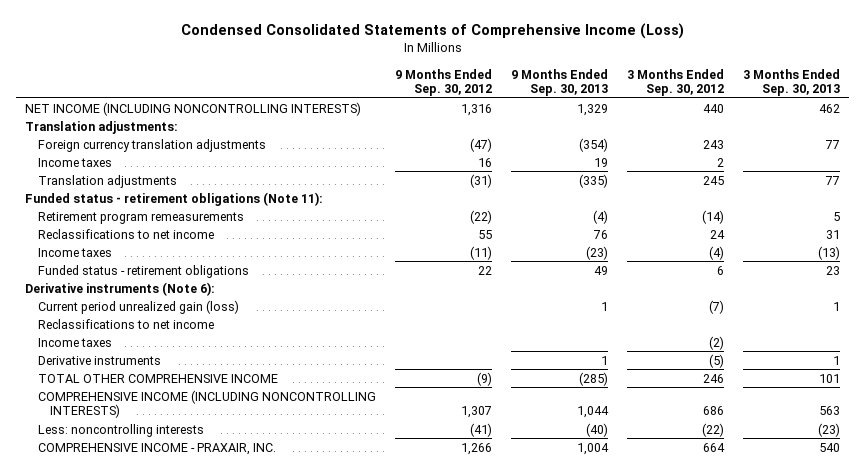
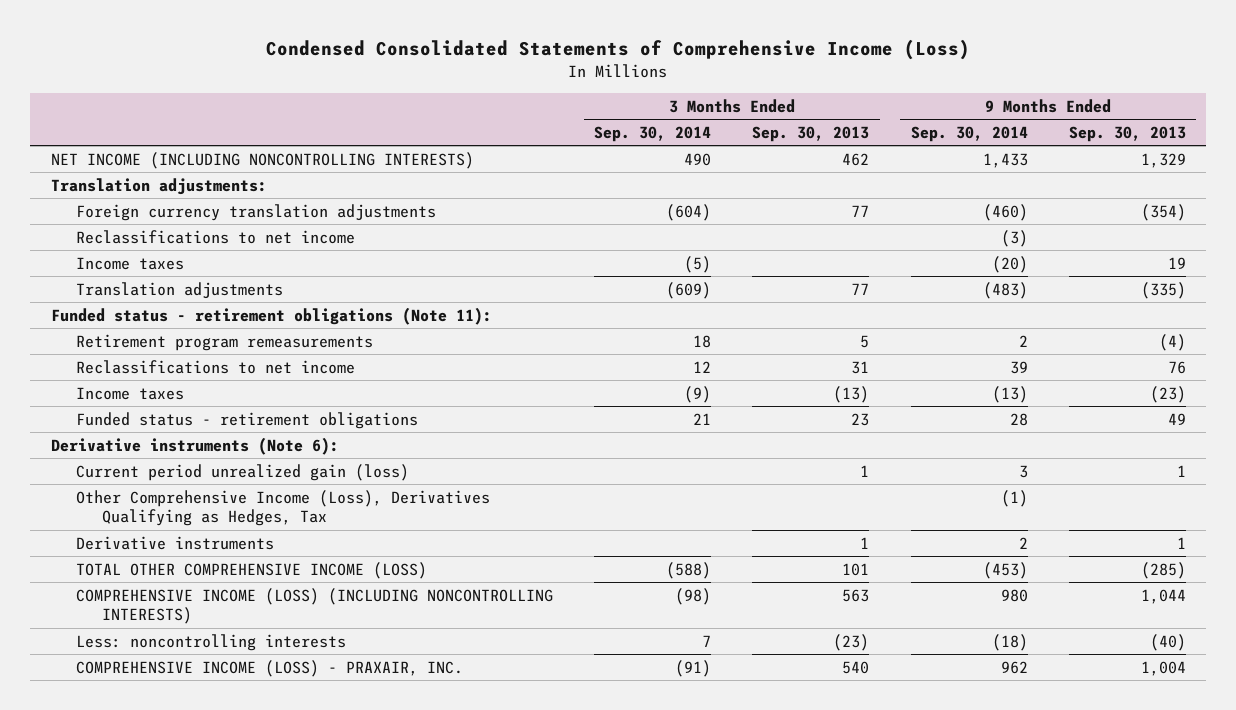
[394,68,492,97] 9 Months Ended Sep. 30, 2012 -> none
[626,68,724,97] 3 Months Ended Sep. 30, 2012 -> none
none -> [594,125,712,142] Sep. 30, 2014
none -> [910,125,1028,142] Sep. 30, 2014
[37,318,214,329] Reclassifications to net income -> [76,229,356,244] Reclassifications to net income
[37,337,112,347] Income taxes -> none
none -> [76,489,491,527] Other Comprehensive Income (Loss), Derivatives Qualifying as Hedges, Tax
[37,373,278,383] TOTAL OTHER COMPREHENSIVE INCOME -> [76,561,428,579] TOTAL OTHER COMPREHENSIVE INCOME (LOSS)
[37,389,376,419] COMPREHENSIVE INCOME (INCLUDING NONCONTROLLING INTERESTS) -> [76,587,554,625] COMPREHENSIVE INCOME (LOSS) (INCLUDING NONCONTROLLING INTERESTS)
[37,442,276,455] COMPREHENSIVE INCOME - PRAXAIR, INC. -> [76,659,464,677] COMPREHENSIVE INCOME (LOSS) - PRAXAIR, INC.

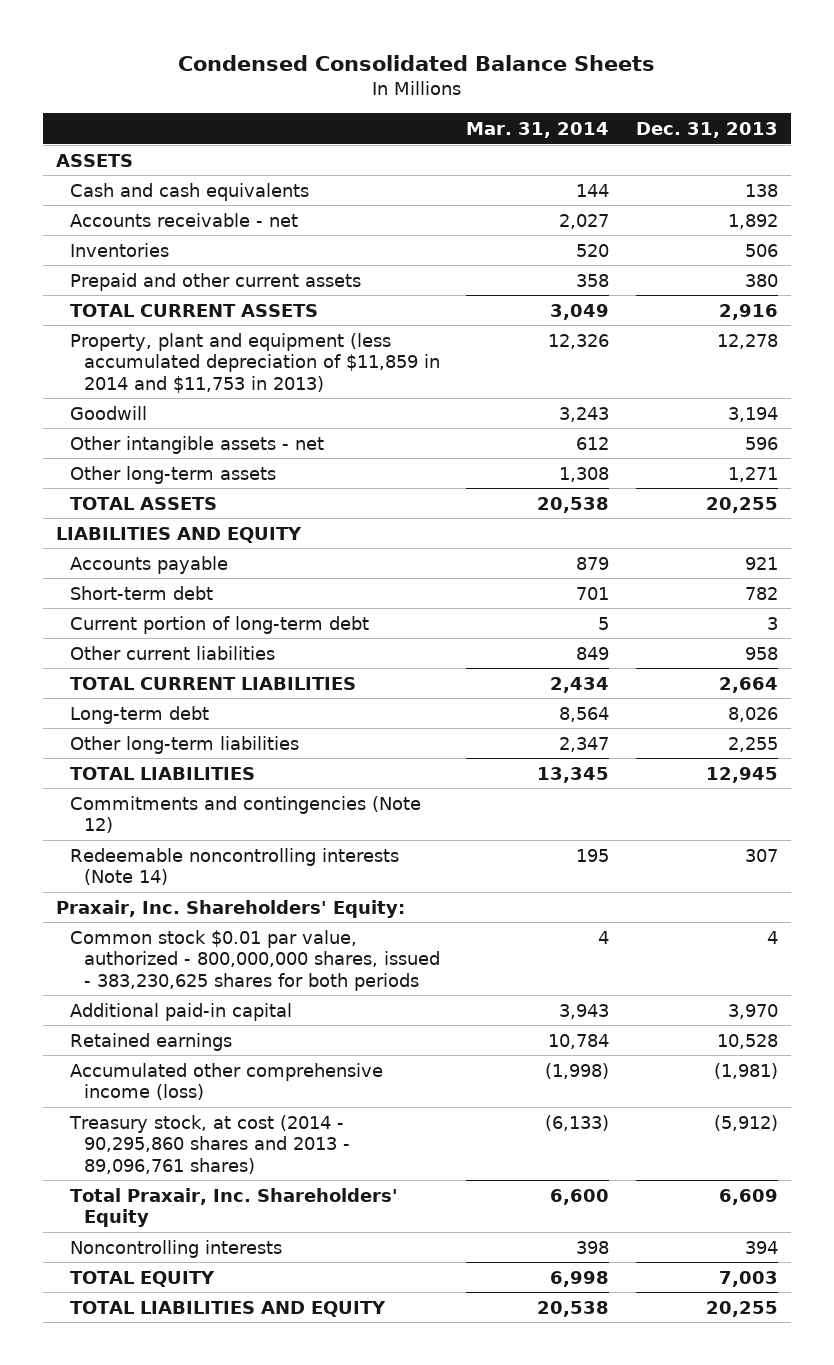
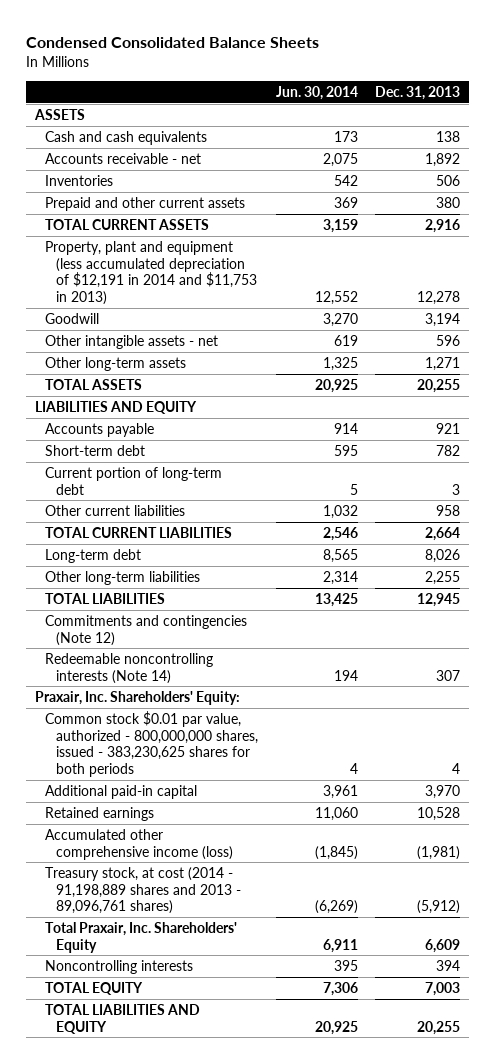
[466,122,610,139] Mar. 31, 2014 -> none
none -> [275,85,358,100] Jun. 30, 2014
[69,332,440,393] Property, plant and equipment (less accumulated depreciation of $11,859 in 2014 and $11,753 in 2013) -> [45,240,258,306] Property, plant and equipment (less accumulated depreciation of $12,191 in 2014 and $11,753 in 2013)
[68,1114,350,1174] Treasury stock, at cost (2014 - 90,295,860 shares and 2013 - 89,096,761 shares) -> [45,866,242,915] Treasury stock, at cost (2014 - 91,198,889 shares and 2013 - 89,096,761 shares)

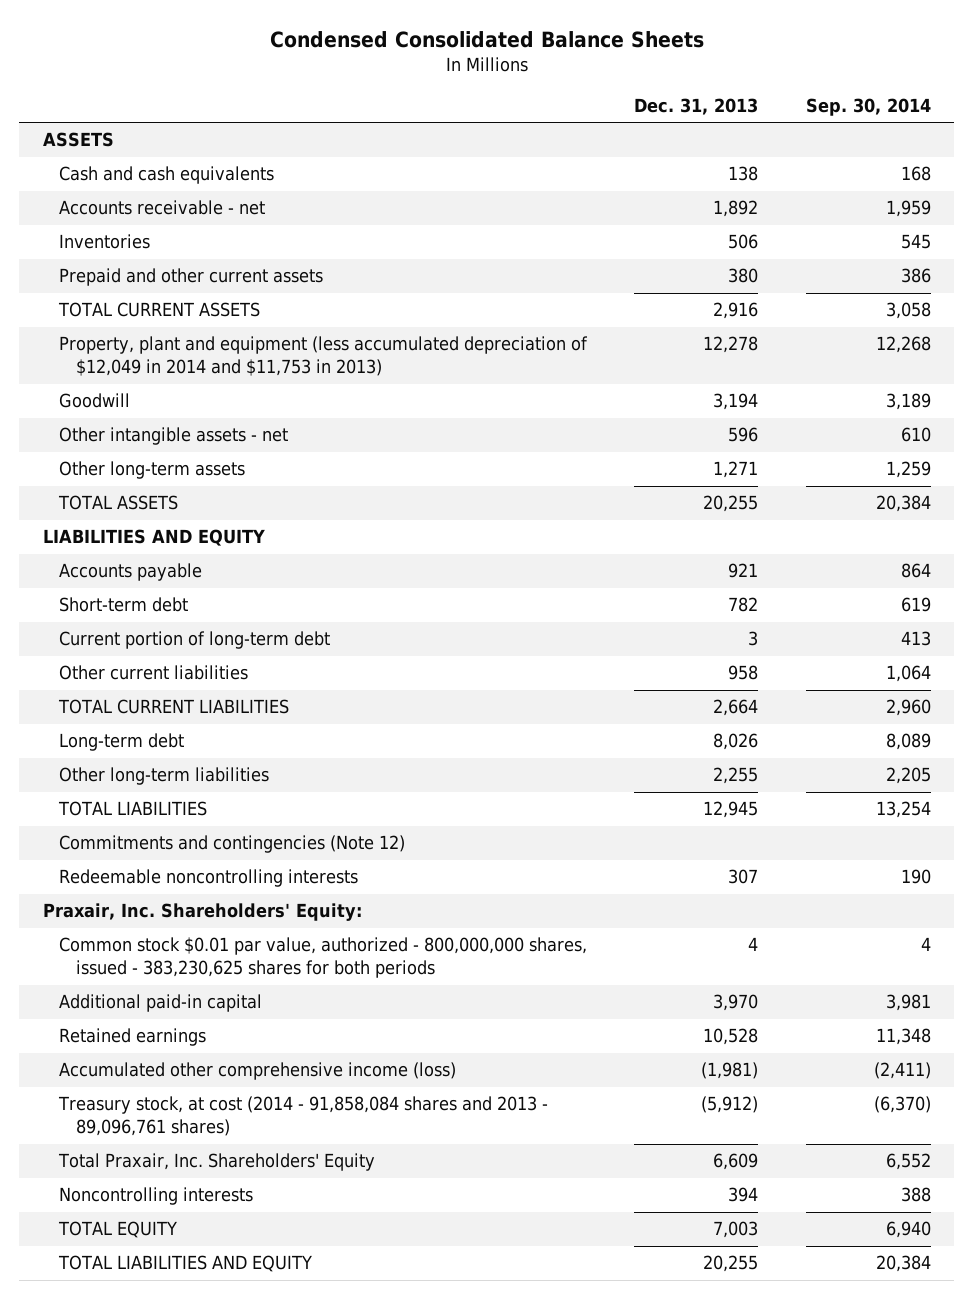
[275,85,358,100] Jun. 30, 2014 -> none
none -> [805,97,931,116] Sep. 30, 2014
[45,240,258,306] Property, plant and equipment (less accumulated depreciation of $12,191 in 2014 and $11,753 in 2013) -> [59,336,589,377] Property, plant and equipment (less accumulated depreciation of $12,049 in 2014 and $11,753 in 2013)
[45,652,214,684] Redeemable noncontrolling interests (Note 14) -> [59,869,359,888] Redeemable noncontrolling interests
[45,866,242,915] Treasury stock, at cost (2014 - 91,198,889 shares and 2013 - 89,096,761 shares) -> [58,1096,549,1137] Treasury stock, at cost (2014 - 91,858,084 shares and 2013 - 89,096,761 shares)

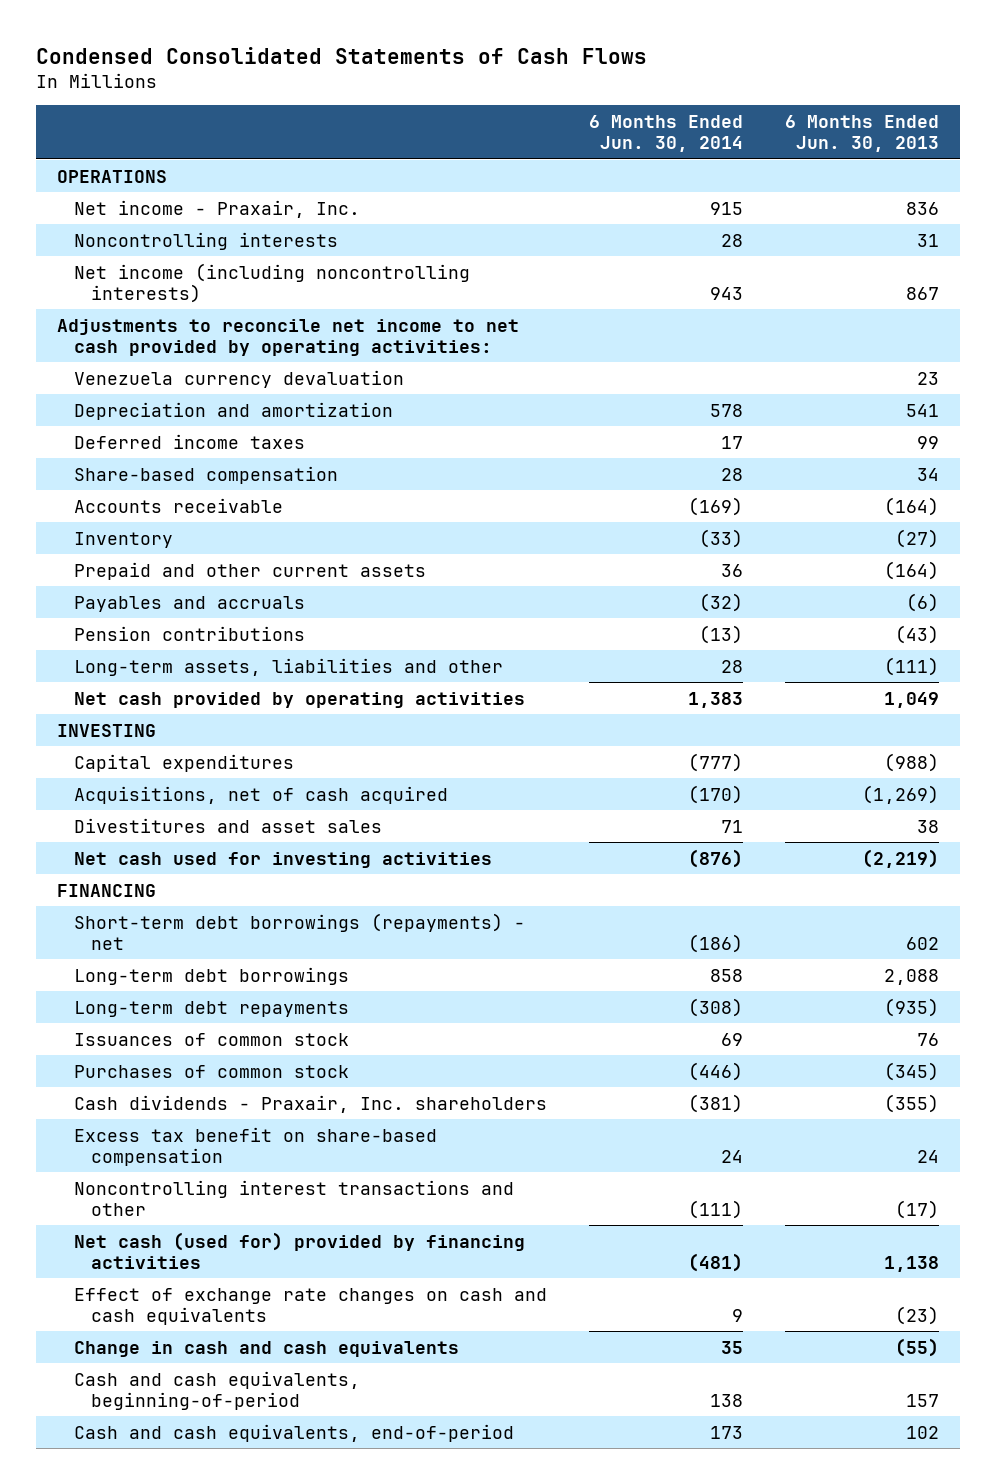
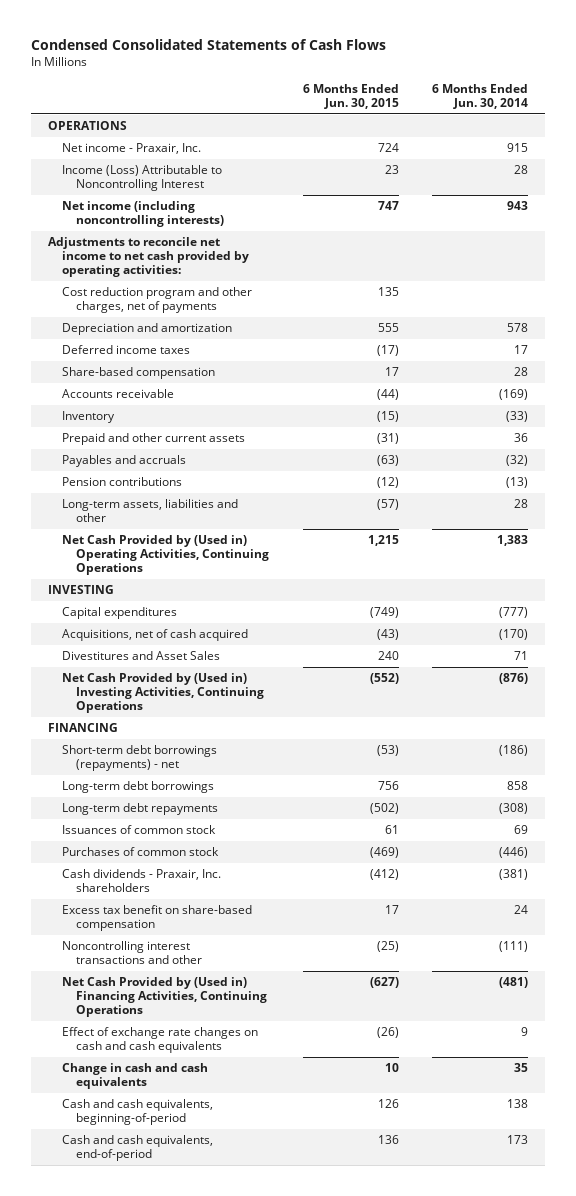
[784,114,939,153] 6 Months Ended Jun. 30, 2013 -> none
none -> [302,84,399,110] 6 Months Ended Jun. 30, 2015
[74,231,339,250] Noncontrolling interests -> none
none -> [62,165,223,192] Income (Loss) Attributable to Noncontrolling Interest
[74,369,405,388] Venezuela currency devaluation -> [62,287,253,314] Cost reduction program and other charges, net of payments
[74,691,526,708] Net cash provided by operating activities -> [62,535,270,576] Net Cash Provided by (Used in) Operating Activities, Continuing Operations
[74,817,383,833] Divestitures and asset sales -> [62,651,221,661] Divestitures and Asset Sales
[74,851,493,868] Net cash used for investing activities -> [62,673,265,714] Net Cash Provided by (Used in) Investing Activities, Continuing Operations
[74,1231,526,1269] Net cash (used for) provided by financing activities -> [62,977,268,1018] Net Cash Provided by (Used in) Financing Activities, Continuing Operations

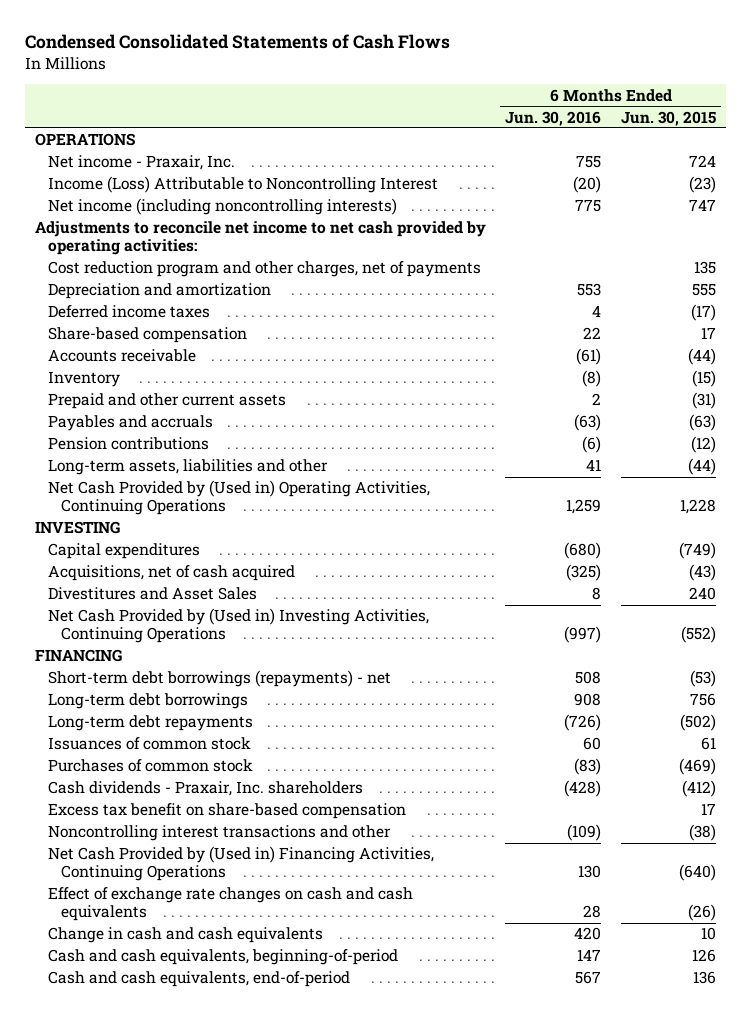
[432,84,529,110] 6 Months Ended Jun. 30, 2014 -> none
none -> [505,110,602,126] Jun. 30, 2016
[384,165,399,175] 23 -> [689,176,717,194] (23)
[376,499,399,511] (57) -> [688,458,717,476] (44)
[367,535,399,547] 1,215 -> [680,499,717,515] 1,228
[376,941,399,953] (25) -> [689,824,717,842] (38)
[369,977,399,989] (627) -> [679,864,717,882] (640)

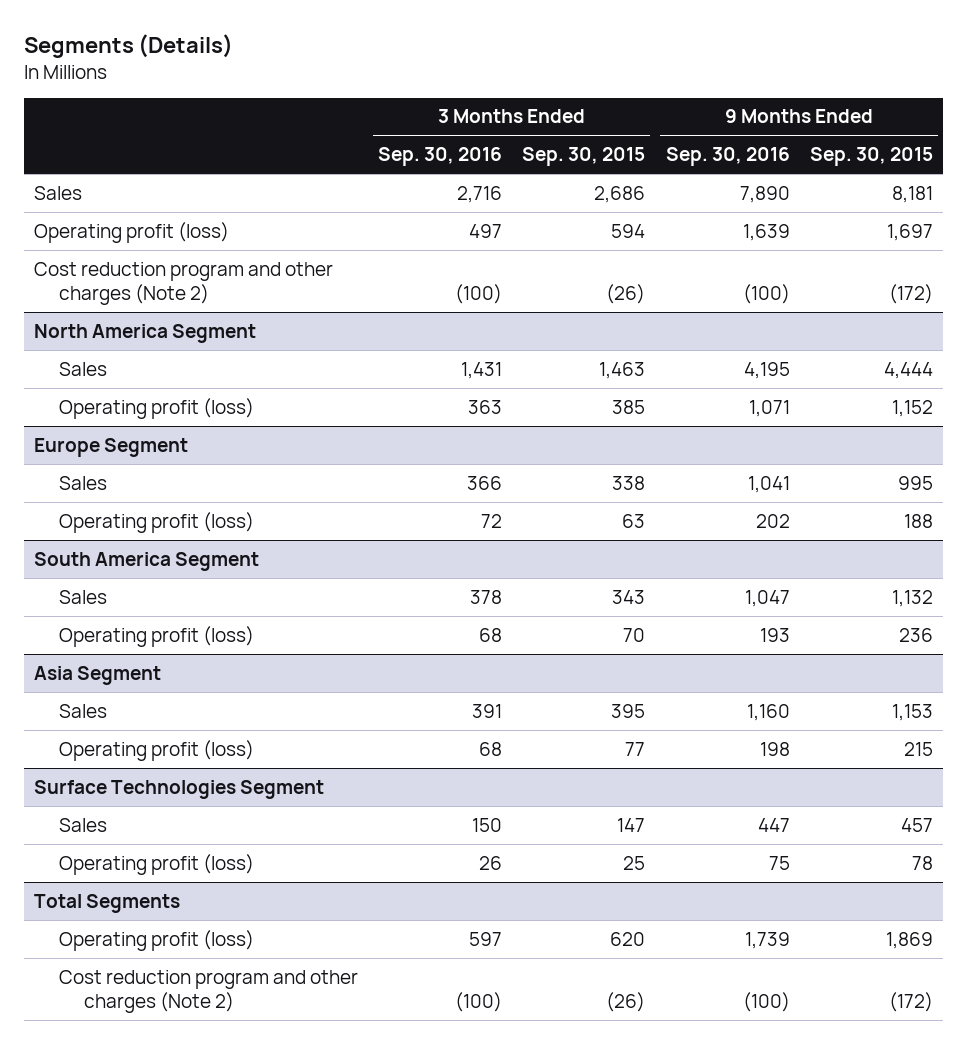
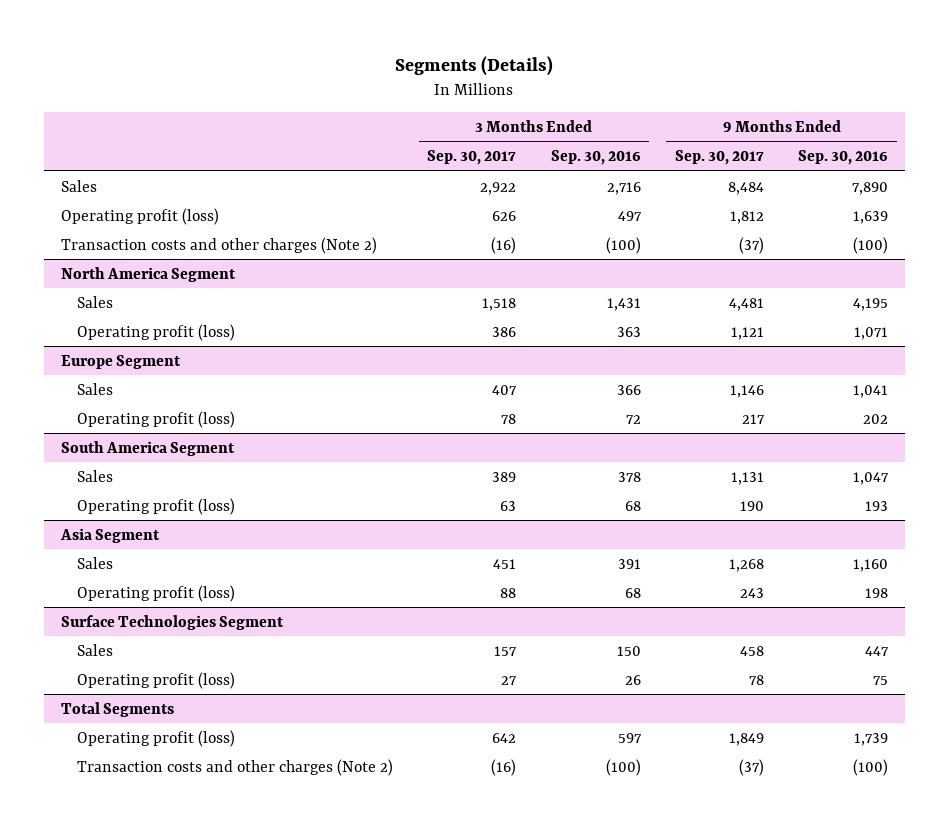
[522,147,646,167] Sep. 30, 2015 -> none
[809,147,933,167] Sep. 30, 2015 -> none
none -> [427,150,517,166] Sep. 30, 2017
none -> [674,150,764,166] Sep. 30, 2017
[33,261,333,305] Cost reduction program and other charges (Note 2) -> [60,236,377,254] Transaction costs and other charges (Note 2)
[58,969,358,1013] Cost reduction program and other charges (Note 2) -> [77,758,394,776] Transaction costs and other charges (Note 2)

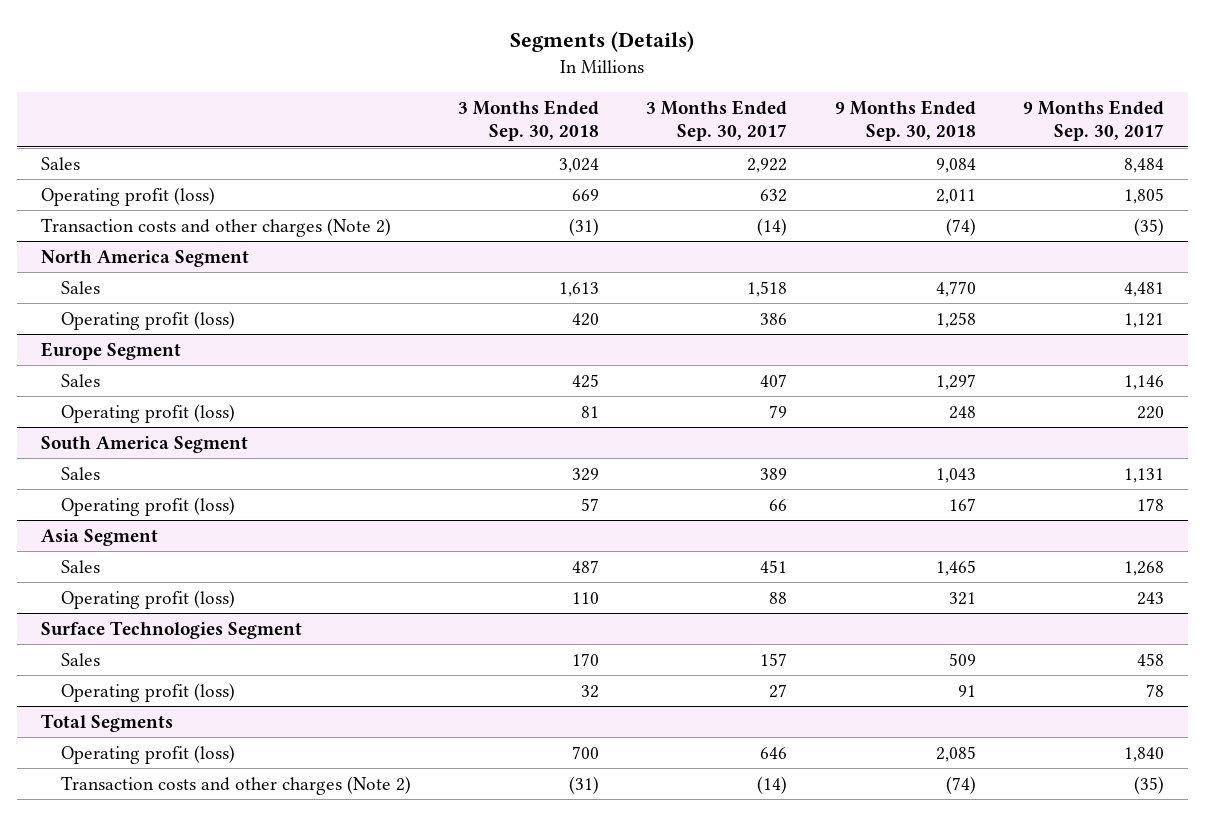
[550,150,641,166] Sep. 30, 2016 -> none
[798,150,889,166] Sep. 30, 2016 -> none
none -> [458,99,600,142] 3 Months Ended Sep. 30, 2018
none -> [834,99,976,142] 9 Months Ended Sep. 30, 2018
[492,210,517,221] 626 -> [760,188,788,202] 632
[729,210,764,224] 1,812 -> [1123,187,1164,204] 1,805
[491,236,517,254] (16) -> [757,217,788,236] (14)
[738,236,764,254] (37) -> [1133,217,1164,236] (35)
[501,413,517,424] 78 -> [769,404,788,418] 79
[741,413,765,424] 217 -> [1136,405,1164,419] 220
[500,500,517,511] 63 -> [769,498,788,511] 66
[739,500,764,511] 190 -> [1136,497,1164,511] 178
[492,732,517,743] 642 -> [760,746,788,759] 646
[728,732,764,746] 1,849 -> [1123,746,1164,762] 1,840
[491,758,517,776] (16) -> [757,775,788,794] (14)
[738,758,764,776] (37) -> [1133,775,1164,794] (35)

